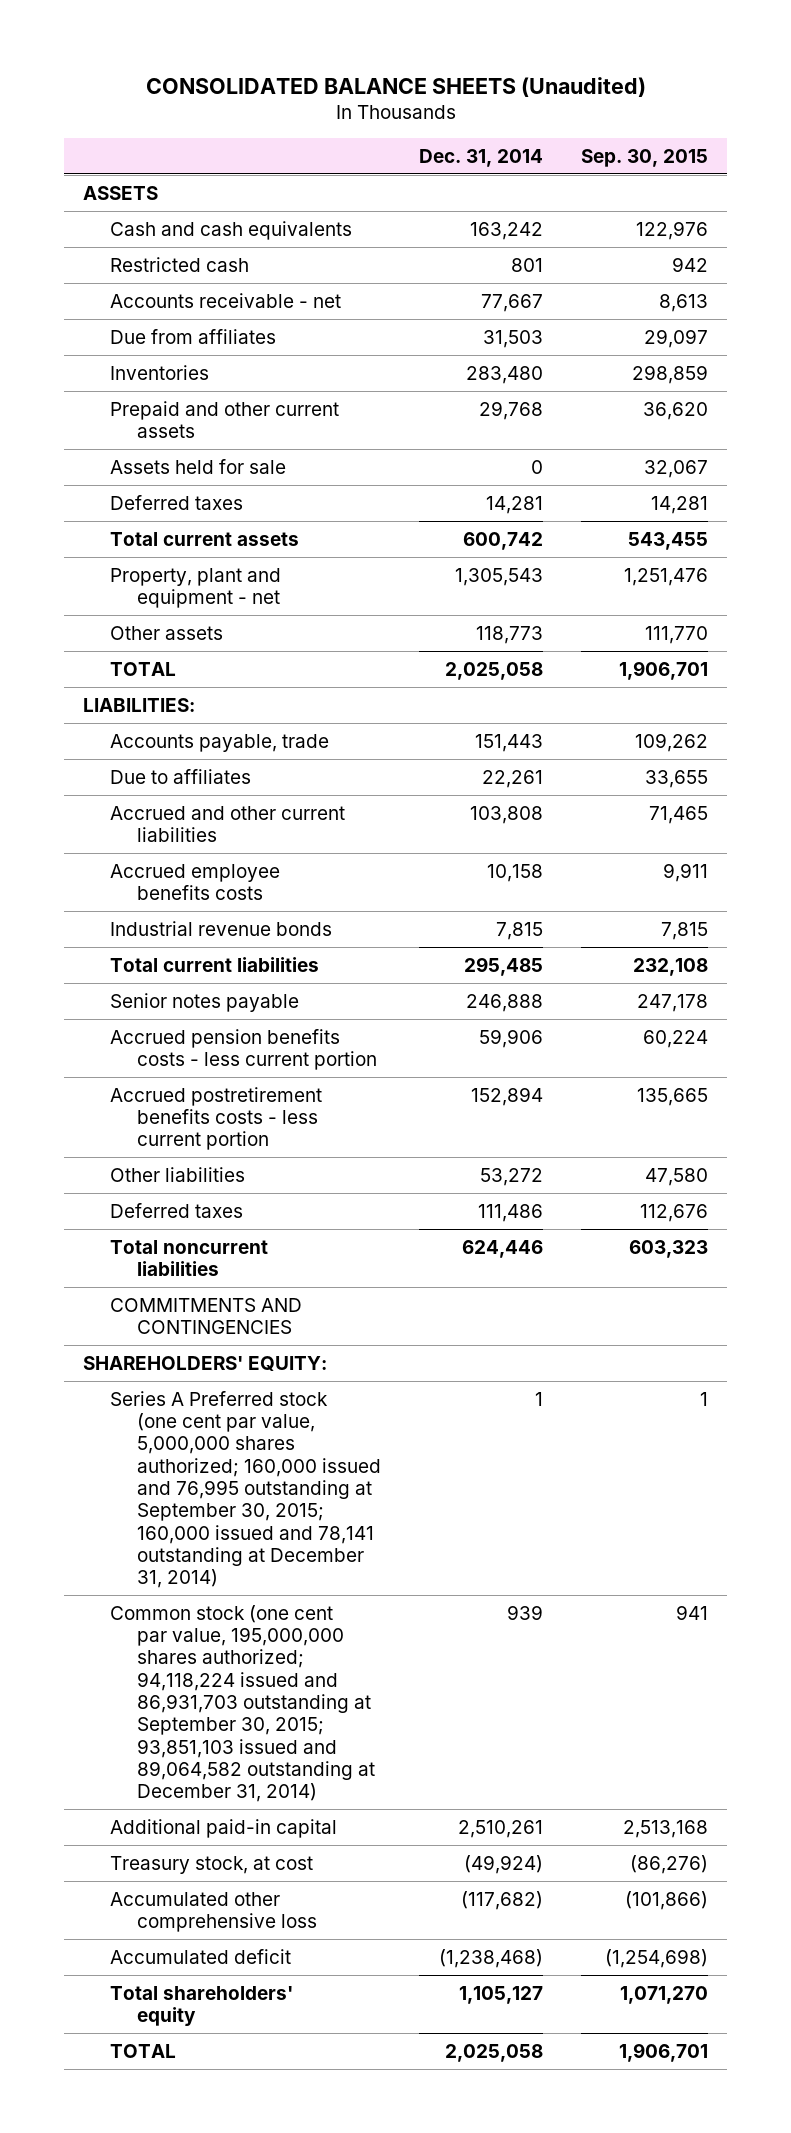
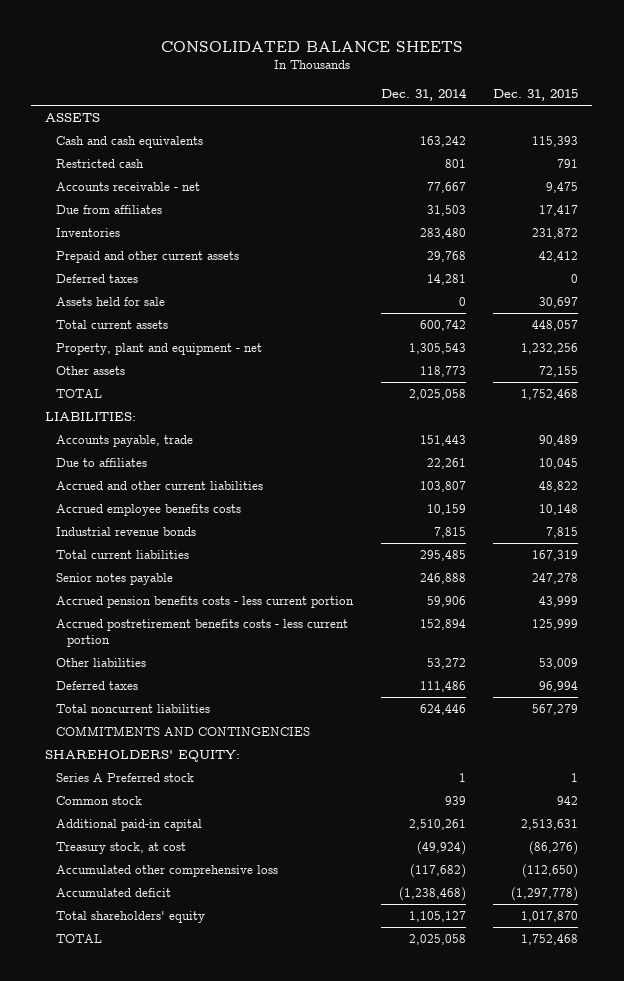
[145,76,646,97] CONSOLIDATED BALANCE SHEETS (Unaudited) -> [160,40,463,52] CONSOLIDATED BALANCE SHEETS
[580,148,708,167] Sep. 30, 2015 -> none
none -> [493,89,579,102] Dec. 31, 2015
[110,458,287,474] Assets held for sale -> [56,297,166,307] Assets held for sale
[469,805,543,824] 103,808 -> [419,481,466,493] 103,807
[486,863,543,882] 10,158 -> [426,504,466,516] 10,159
[110,1390,381,1589] Series A Preferred stock (one cent par value, 5,000,000 shares authorized; 160,000 issued and 76,995 outstanding at September 30, 2015; 160,000 issued and 78,141 outstanding at December 31, 2014) -> [56,773,195,783] Series A Preferred stock
[110,1604,375,1803] Common stock (one cent par value, 195,000,000 shares authorized; 94,118,224 issued and 86,931,703 outstanding at September 30, 2015; 93,851,103 issued and 89,064,582 outstanding at December 31, 2014) -> [56,796,143,806] Common stock

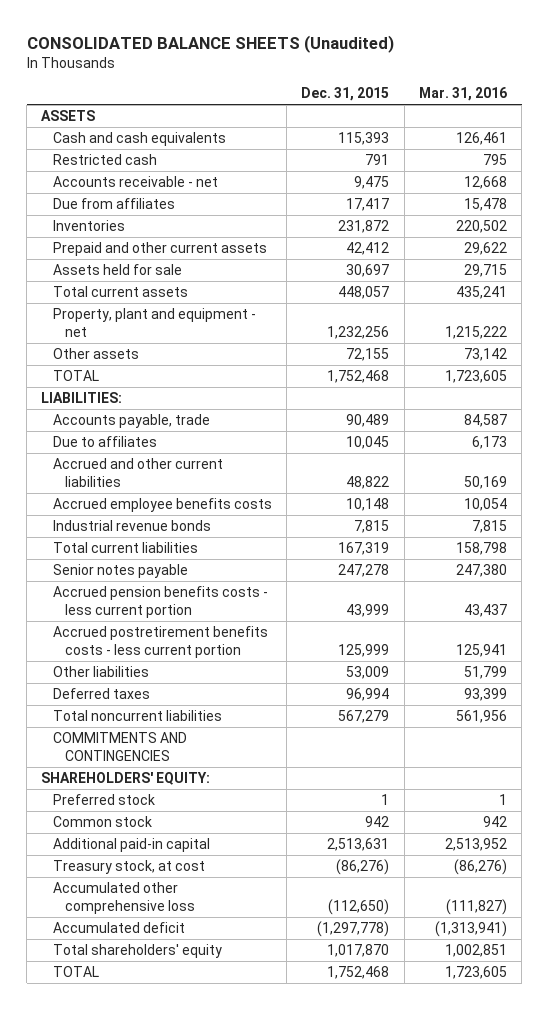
[160,40,463,52] CONSOLIDATED BALANCE SHEETS -> [26,34,394,53] CONSOLIDATED BALANCE SHEETS (Unaudited)
[380,88,467,102] Dec. 31, 2014 -> none
none -> [418,87,507,102] Mar. 31, 2016
[56,274,139,284] Deferred taxes -> none
[56,773,195,783] Series A Preferred stock -> [52,794,155,806] Preferred stock

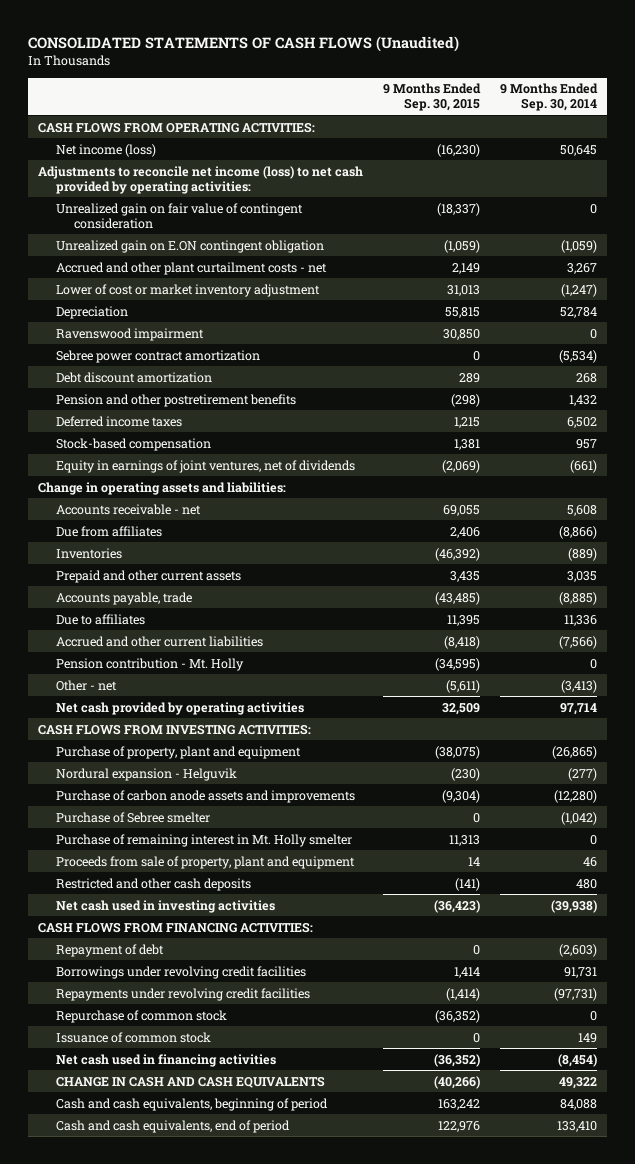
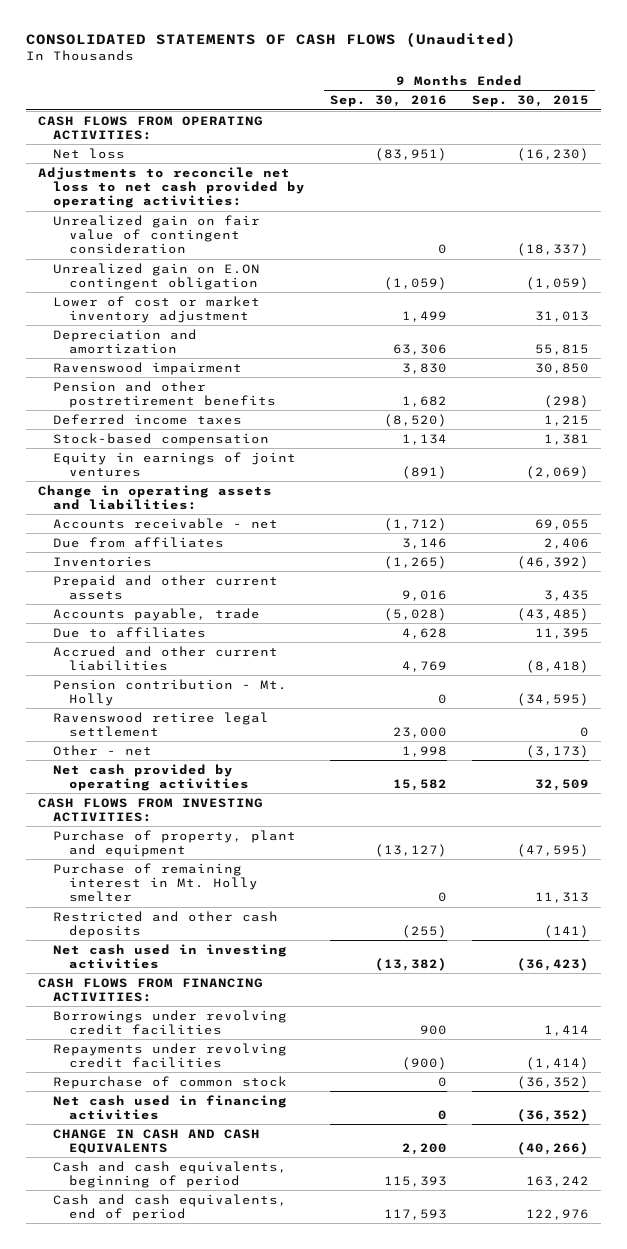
[499,83,598,112] 9 Months Ended Sep. 30, 2014 -> none
none -> [330,95,448,108] Sep. 30, 2016
[56,143,157,157] Net income (loss) -> [53,147,126,159] Net loss
[38,165,364,194] Adjustments to reconcile net income (loss) to net cash provided by operating activities: -> [37,166,306,209] Adjustments to reconcile net loss to net cash provided by operating activities:
[56,261,328,275] Accrued and other plant curtailment costs - net -> none
[56,305,129,319] Depreciation -> [53,328,198,354] Depreciation and amortization
[56,349,261,363] Sebree power contract amortization -> none
[56,371,213,383] Debt discount amortization -> none
[56,459,356,473] Equity in earnings of joint ventures, net of dividends -> [53,451,297,477] Equity in earnings of joint ventures
none -> [53,711,270,737] Ravenswood retiree legal settlement
[446,679,481,693] (5,611) -> [525,744,589,758] (3,173)
[56,767,238,781] Nordural expansion - Helguvik -> none
[56,789,356,803] Purchase of carbon anode assets and improvements -> none
[56,811,211,823] Purchase of Sebree smelter -> none
[435,745,481,759] (38,075) -> [516,843,589,857] (47,595)
[56,855,356,869] Proceeds from sale of property, plant and equipment -> none
[56,943,165,957] Repayment of debt -> none
[56,1031,212,1043] Issuance of common stock -> none

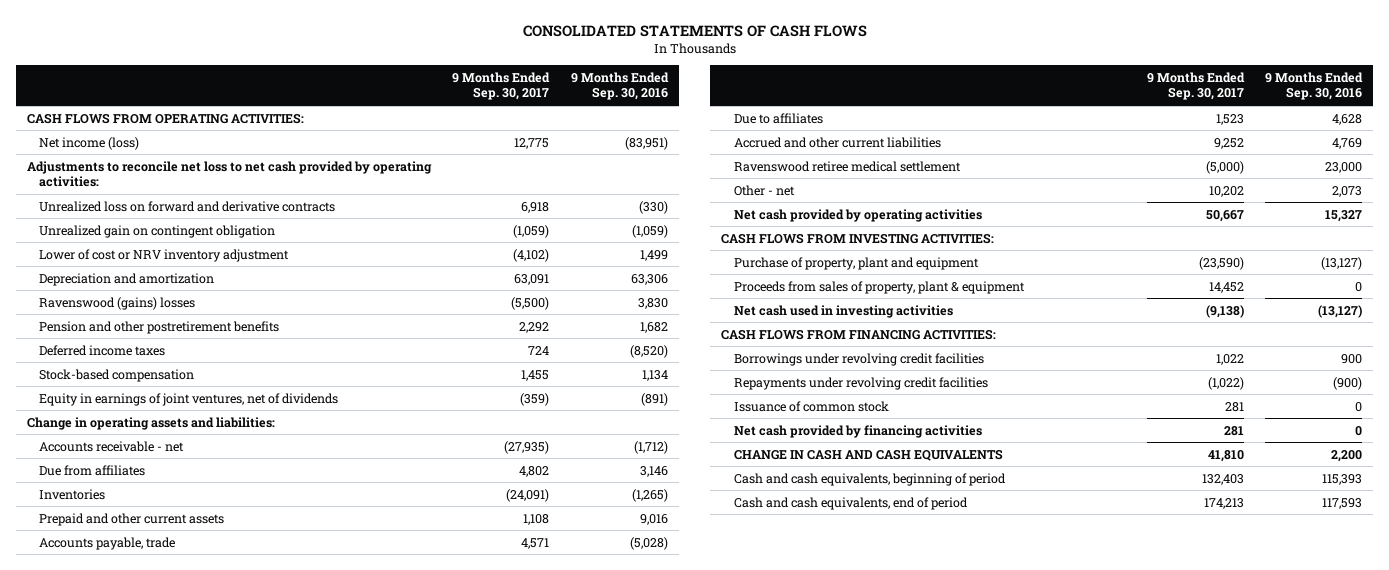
[25,31,516,47] CONSOLIDATED STATEMENTS OF CASH FLOWS (Unaudited) -> [522,24,867,37] CONSOLIDATED STATEMENTS OF CASH FLOWS
[471,95,589,108] Sep. 30, 2015 -> none
none -> [452,71,551,101] 9 Months Ended Sep. 30, 2017
[53,147,126,159] Net loss -> [39,136,140,150] Net income (loss)
[53,214,261,255] Unrealized gain on fair value of contingent consideration -> none
none -> [39,200,336,212] Unrealized loss on forward and derivative contracts
[53,262,261,290] Unrealized gain on E.ON contingent obligation -> [39,224,276,238] Unrealized gain on contingent obligation
[53,295,261,323] Lower of cost or market inventory adjustment -> [39,248,290,262] Lower of cost or NRV inventory adjustment
[53,361,243,375] Ravenswood impairment -> [39,296,196,310] Ravenswood (gains) losses
[53,451,297,477] Equity in earnings of joint ventures -> [39,392,339,406] Equity in earnings of joint ventures, net of dividends
[53,678,288,706] Pension contribution - Mt. Holly -> none
[53,711,270,737] Ravenswood retiree legal settlement -> [733,160,961,172] Ravenswood retiree medical settlement
[402,745,448,757] 1,998 -> [1332,185,1363,197] 2,073
[393,778,448,791] 15,582 -> [1325,209,1363,222] 15,327
[53,862,258,903] Purchase of remaining interest in Mt. Holly smelter -> none
[53,910,279,938] Restricted and other cash deposits -> none
none -> [733,280,1025,294] Proceeds from sales of property, plant & equipment
[375,957,448,971] (13,382) -> [1318,304,1363,318] (13,127)
[53,1075,288,1089] Repurchase of common stock -> [733,400,889,412] Issuance of common stock
[53,1094,288,1120] Net cash used in financing activities -> [733,424,982,438] Net cash provided by financing activities

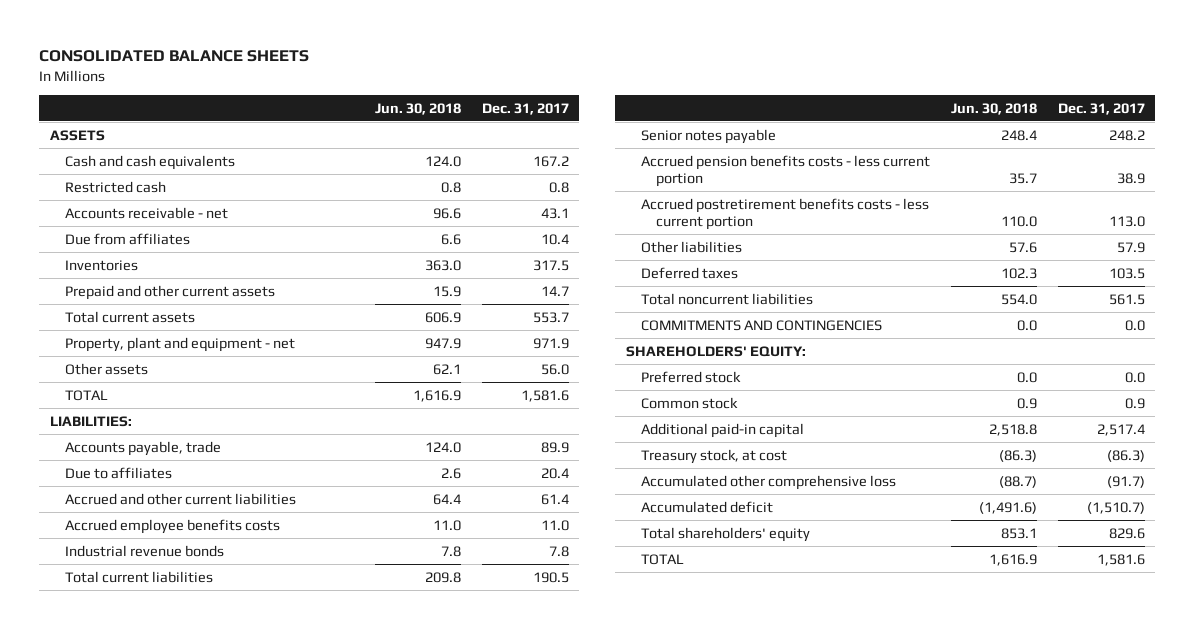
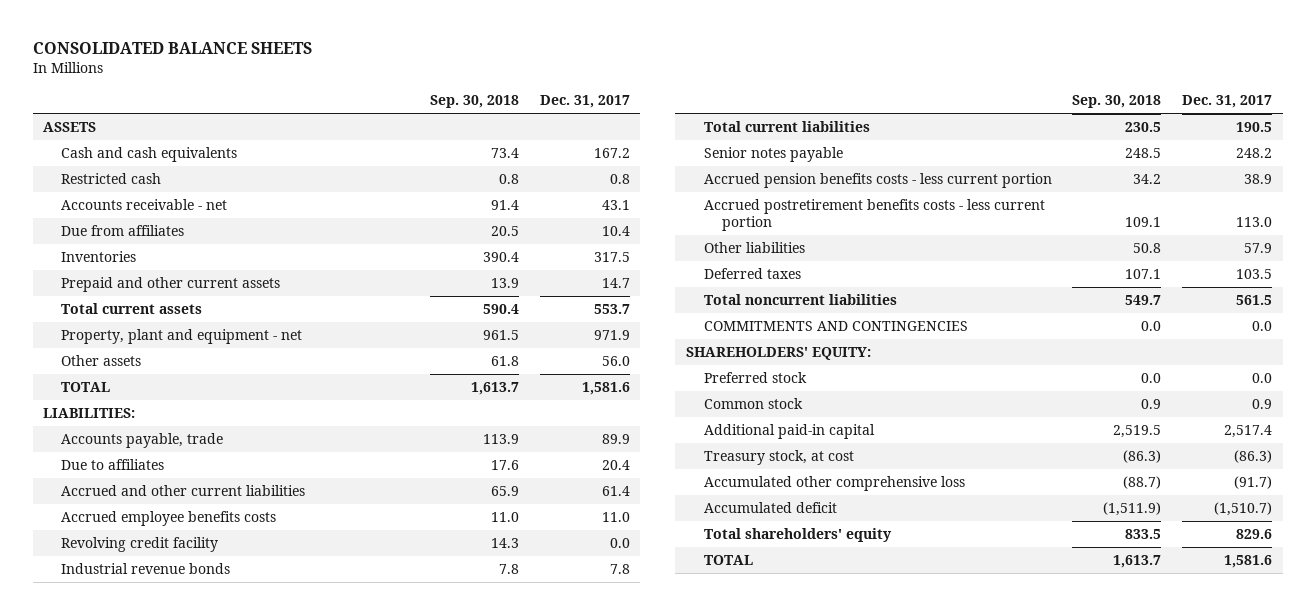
[375,102,462,115] Jun. 30, 2018 -> none
none -> [430,95,520,109] Sep. 30, 2018
none -> [61,537,219,553] Revolving credit facility

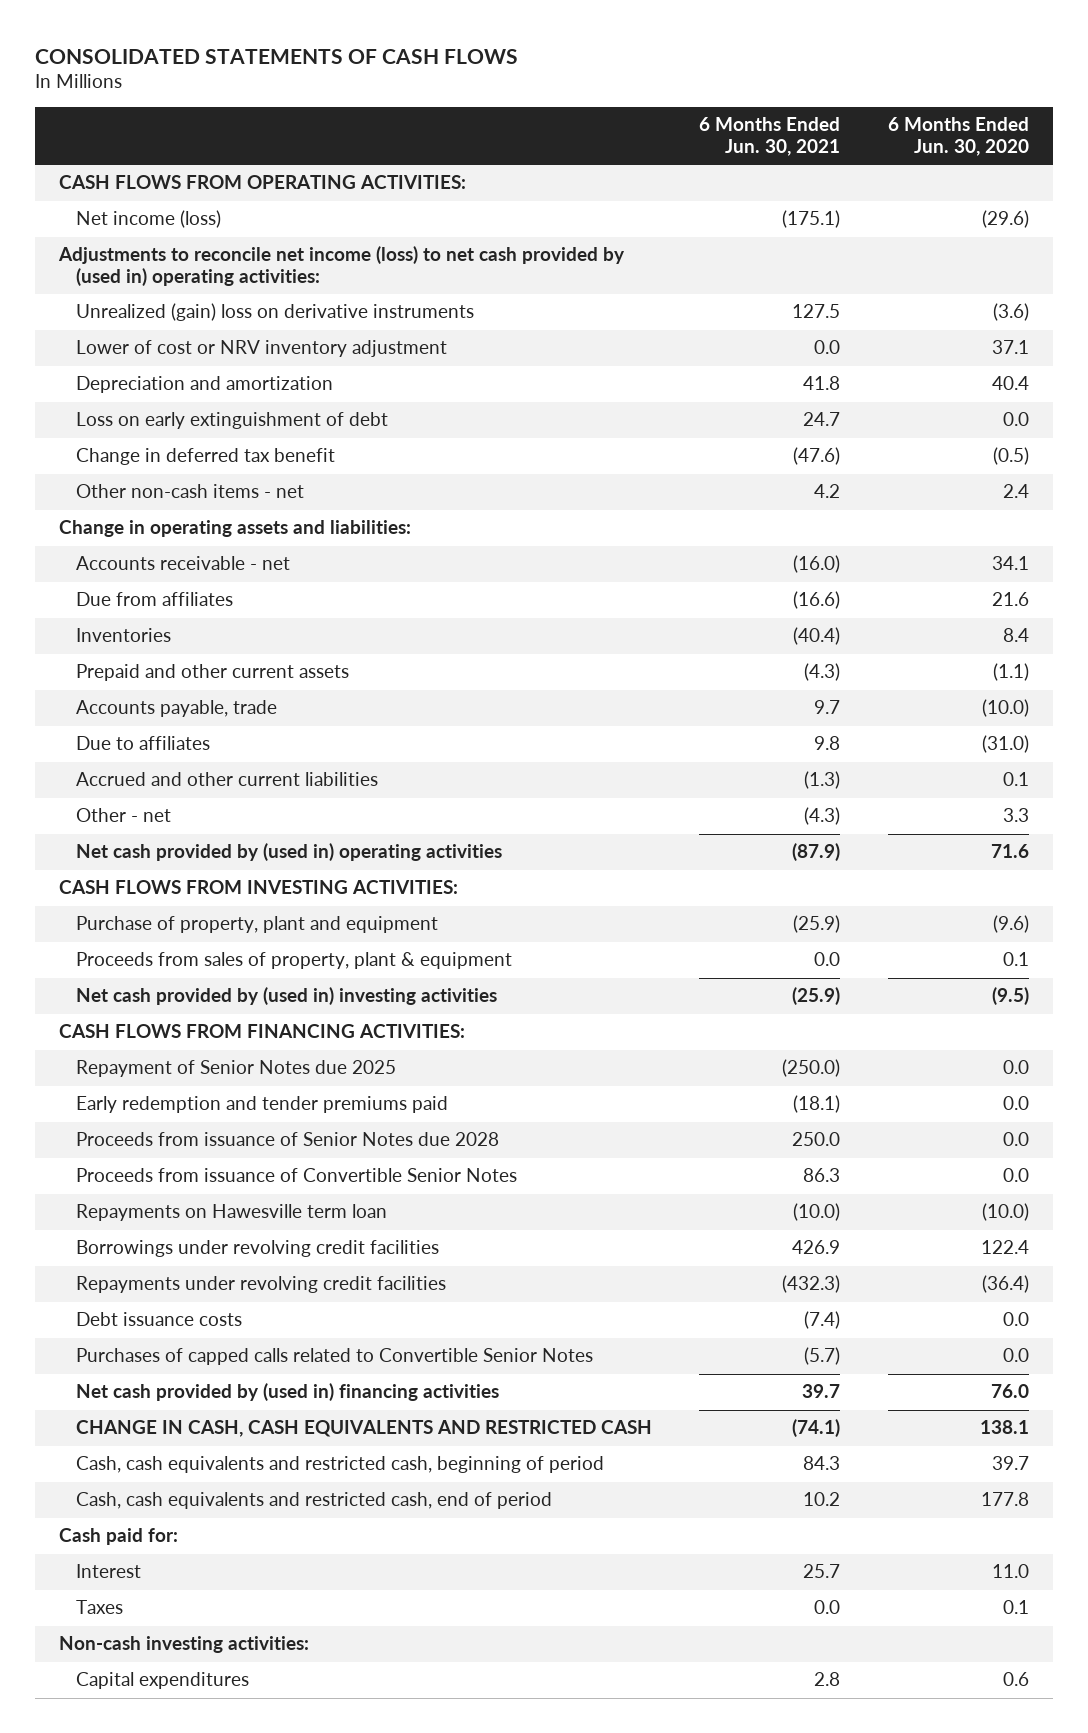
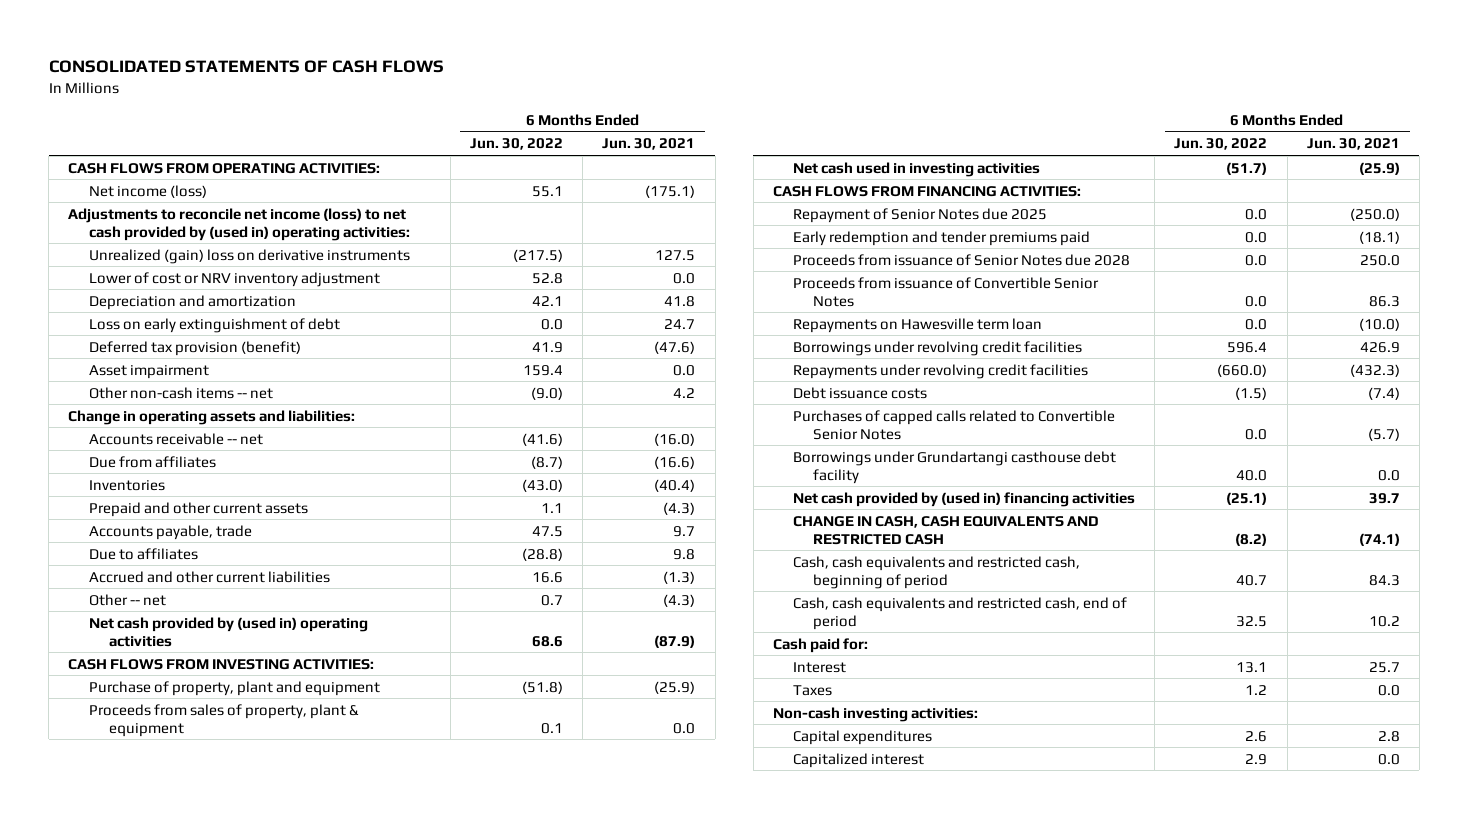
[888,117,1030,156] 6 Months Ended Jun. 30, 2020 -> none
none -> [470,138,564,151] Jun. 30, 2022
[75,448,335,466] Change in deferred tax benefit -> [88,340,301,356] Deferred tax provision (benefit)
none -> [88,364,209,379] Asset impairment
[75,484,304,499] Other non-cash items - net -> [88,386,273,399] Other non-cash items -- net
[75,556,290,571] Accounts receivable - net -> [88,432,263,445] Accounts receivable -- net
[75,808,171,823] Other - net -> [88,593,166,606] Other -- net
[75,987,497,1006] Net cash provided by (used in) investing activities -> [793,161,1041,177] Net cash used in investing activities
none -> [793,450,1117,484] Borrowings under Grundartangi casthouse debt facility
none -> [793,752,925,768] Capitalized interest

